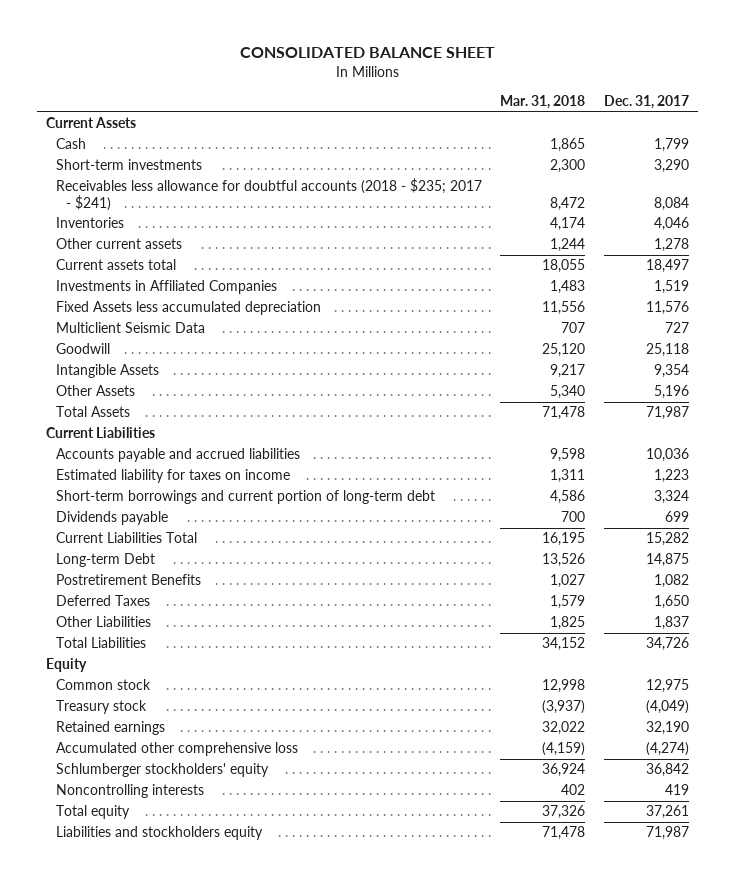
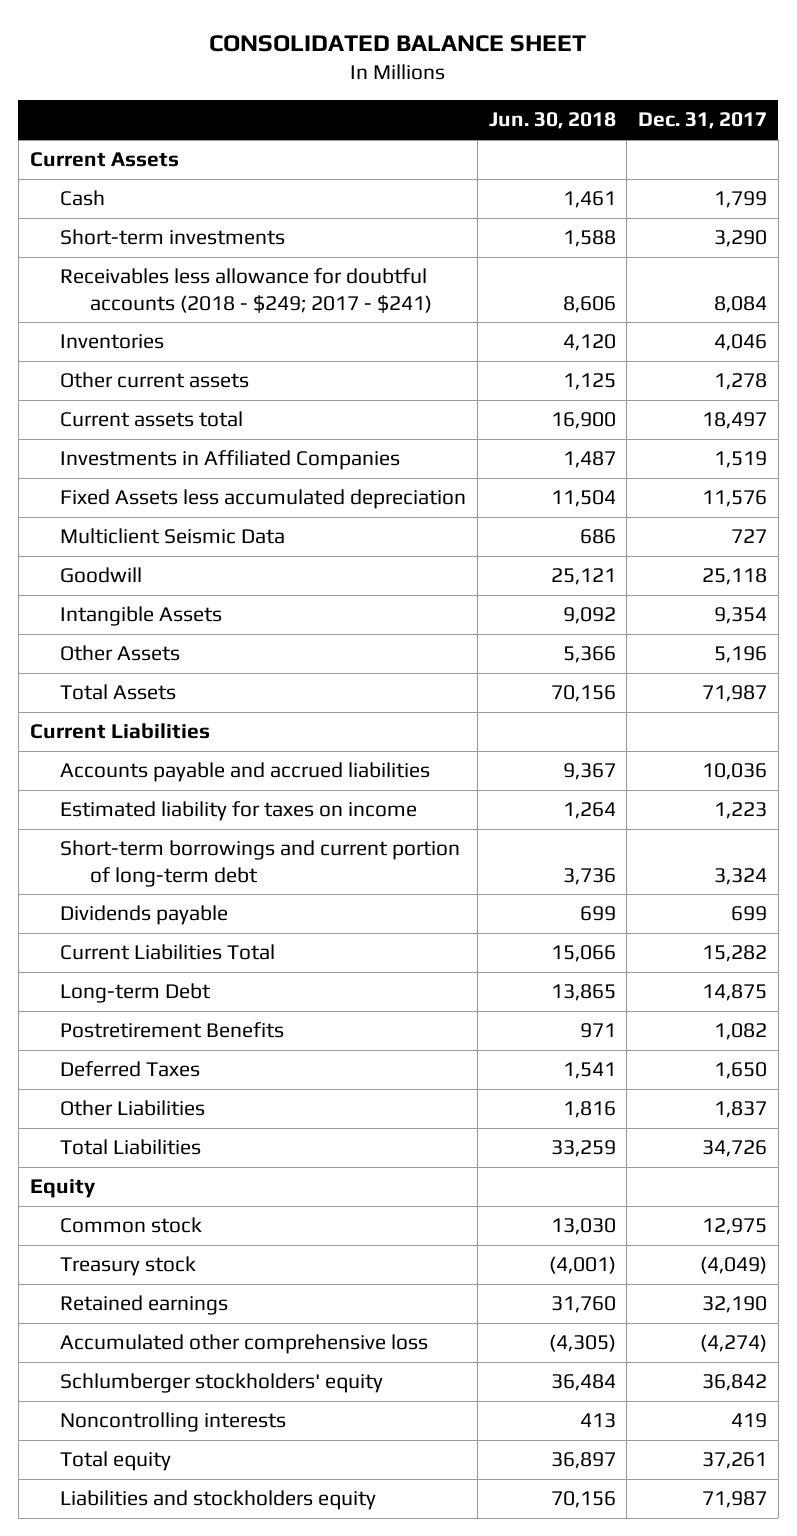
[500,94,586,109] Mar. 31, 2018 -> none
none -> [488,112,616,130] Jun. 30, 2018
[55,178,482,211] Receivables less allowance for doubtful accounts (2018 - $235; 2017 - $241) -> [59,268,433,313] Receivables less allowance for doubtful accounts (2018 - $249; 2017 - $241)

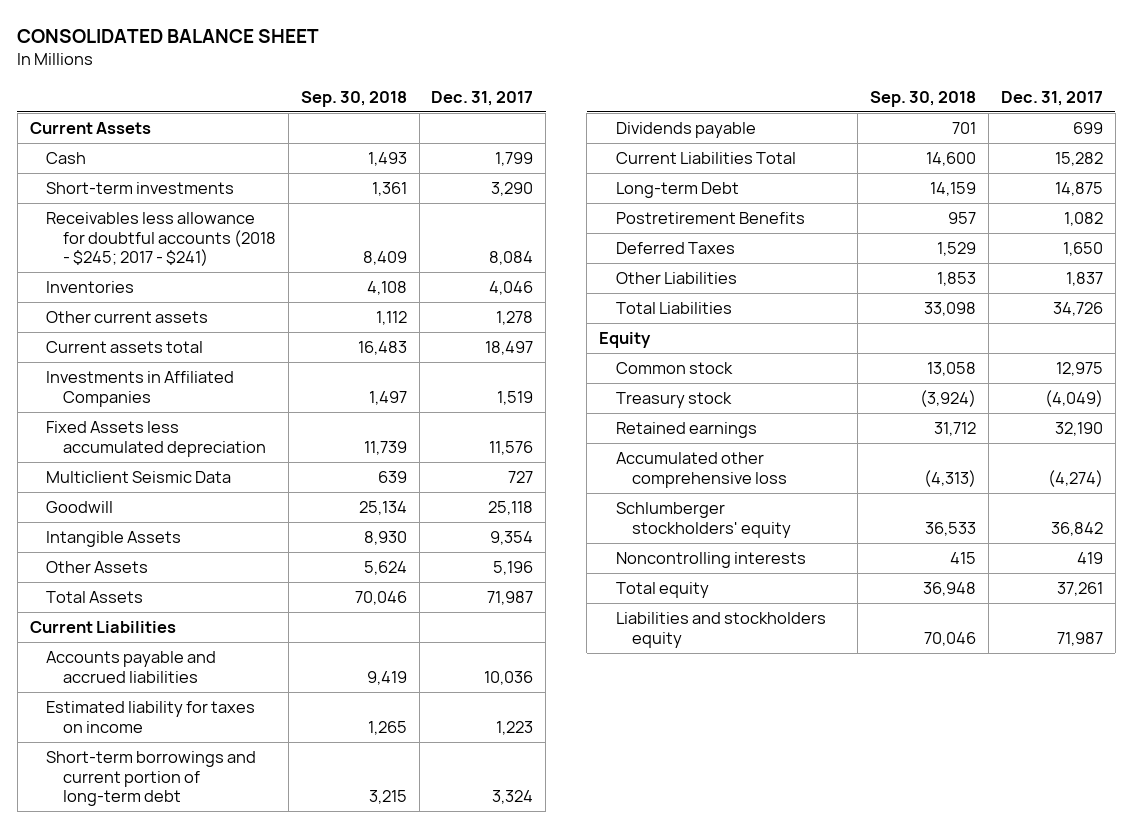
[488,112,616,130] Jun. 30, 2018 -> none
none -> [300,90,407,107] Sep. 30, 2018
[59,268,433,313] Receivables less allowance for doubtful accounts (2018 - $249; 2017 - $241) -> [46,212,276,267] Receivables less allowance for doubtful accounts (2018 - $245; 2017 - $241)

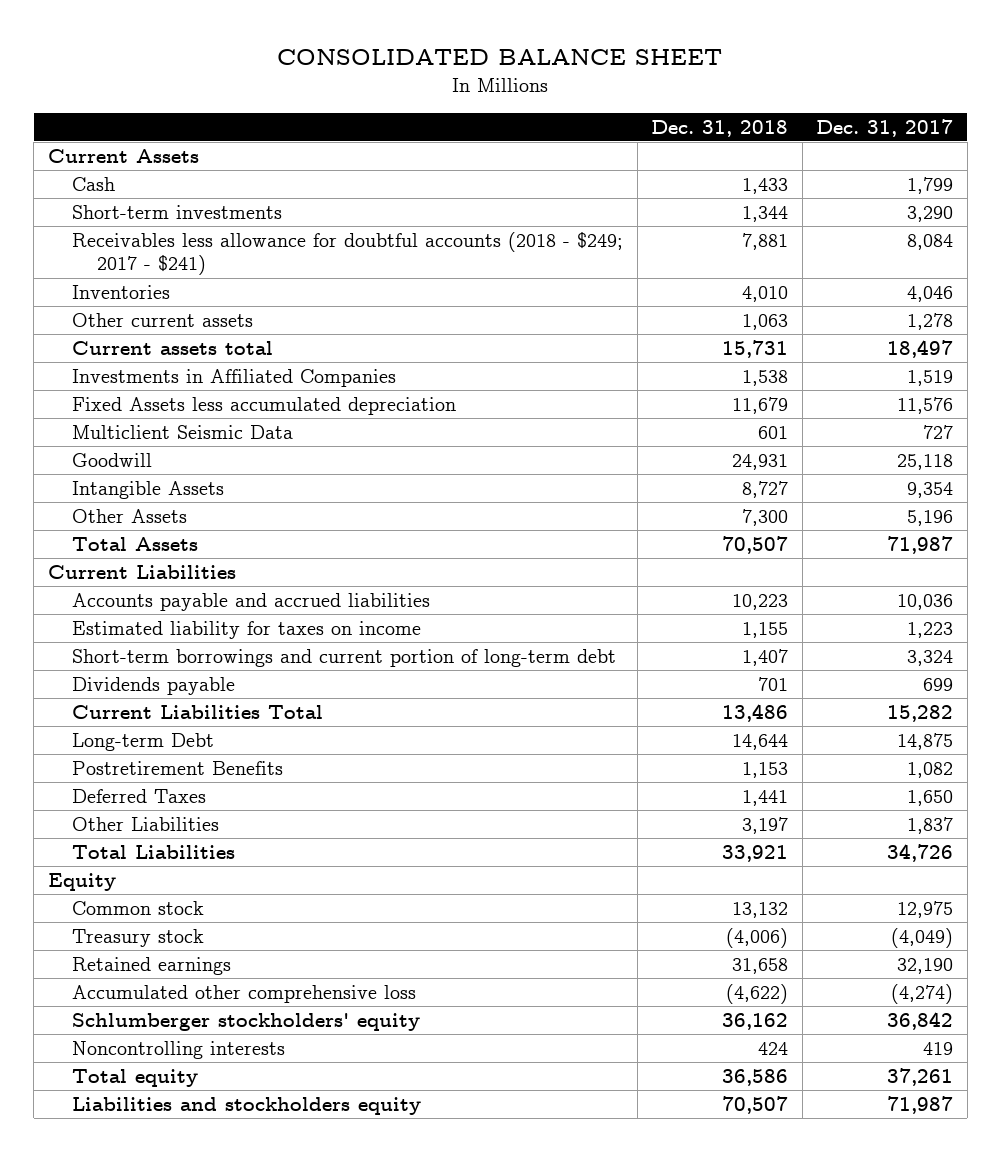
[300,90,407,107] Sep. 30, 2018 -> none
none -> [651,119,789,137] Dec. 31, 2018
[46,212,276,267] Receivables less allowance for doubtful accounts (2018 - $245; 2017 - $241) -> [72,232,624,276] Receivables less allowance for doubtful accounts (2018 - $249; 2017 - $241)

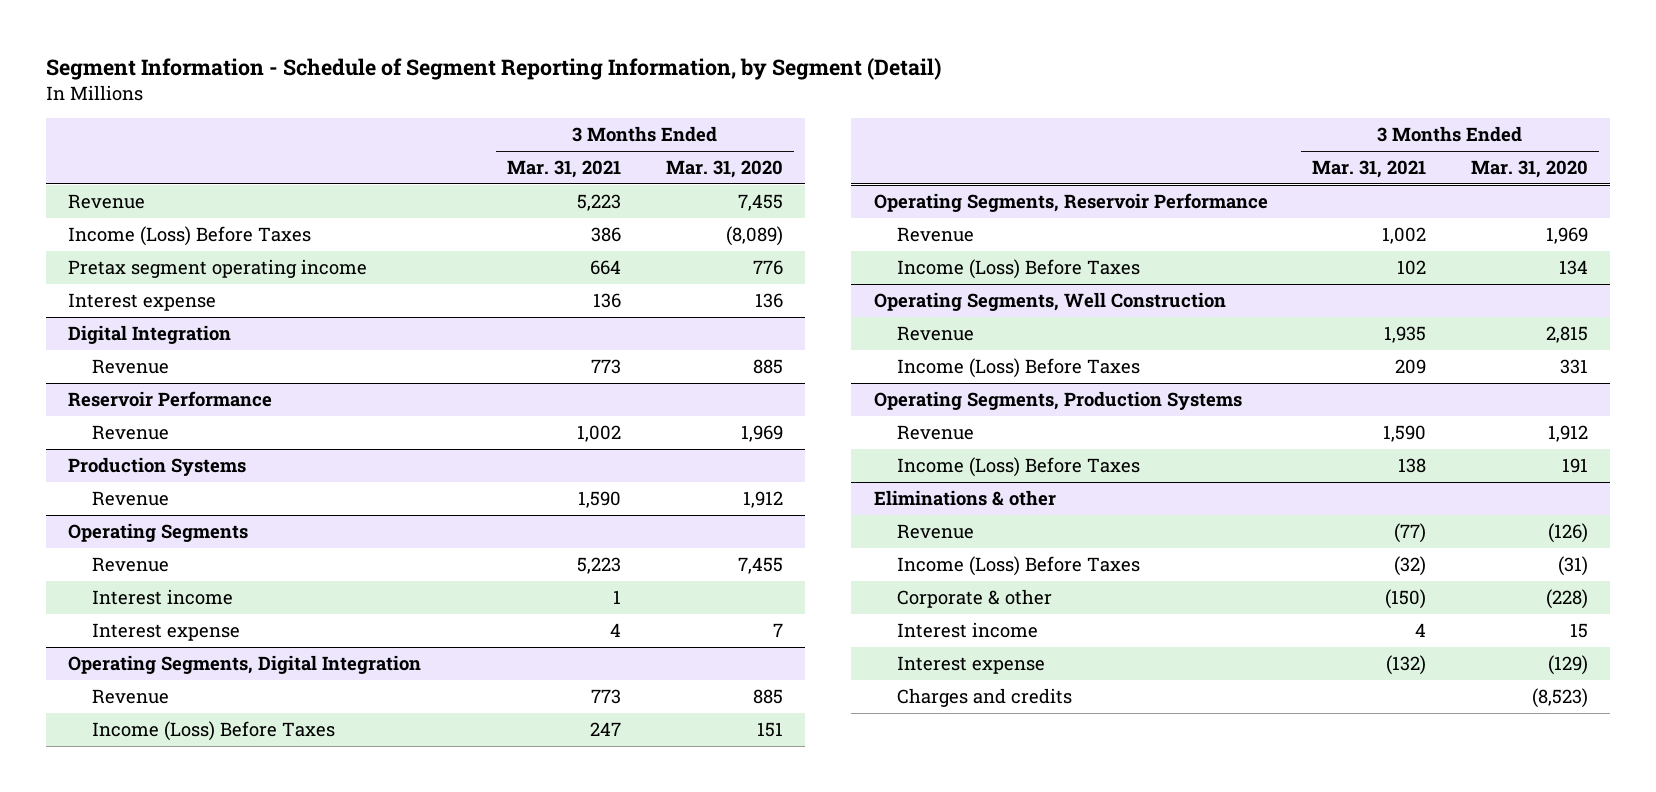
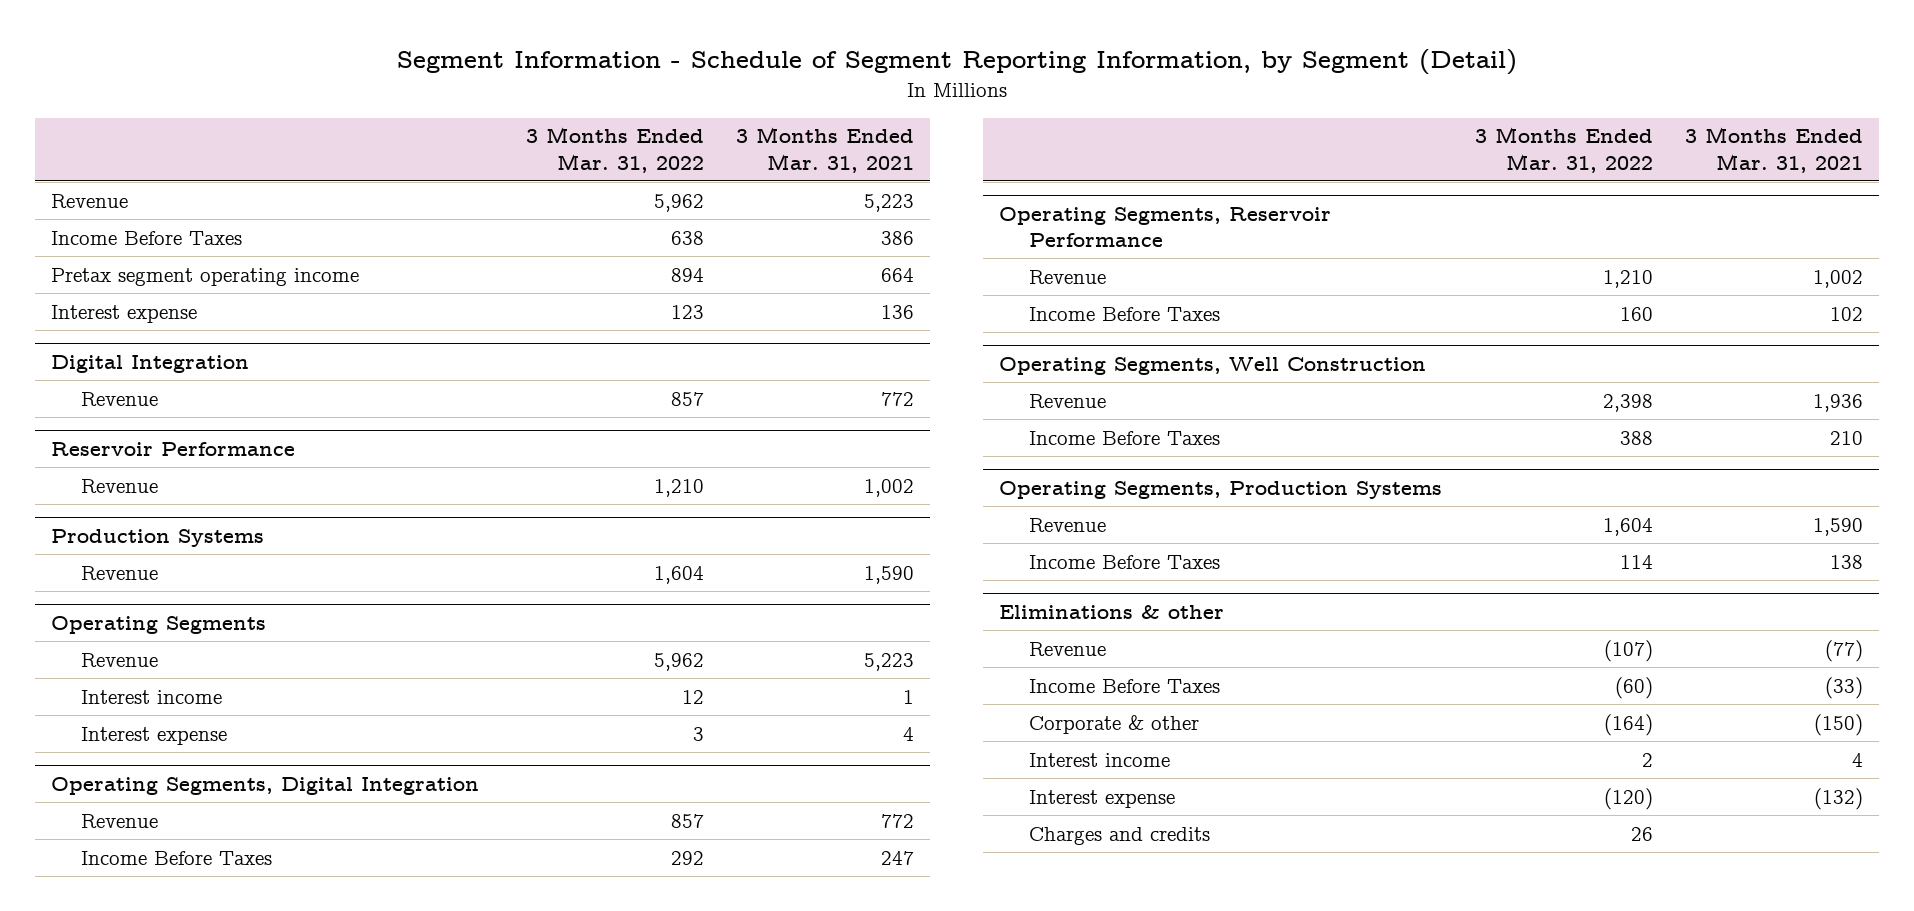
[665,160,783,179] Mar. 31, 2020 -> none
none -> [526,127,705,173] 3 Months Ended Mar. 31, 2022
[68,225,312,246] Income (Loss) Before Taxes -> [50,230,242,245] Income Before Taxes
[591,358,622,374] 773 -> [881,391,915,406] 772
[591,688,622,704] 773 -> [881,813,915,828] 772
[92,720,336,741] Income (Loss) Before Taxes -> [80,850,272,865] Income Before Taxes
[897,258,1141,279] Income (Loss) Before Taxes -> [1029,306,1221,321] Income Before Taxes
[1384,325,1427,343] 1,935 -> [1812,393,1863,412] 1,936
[897,357,1141,378] Income (Loss) Before Taxes -> [1029,430,1221,445] Income Before Taxes
[1395,358,1427,374] 209 -> [1829,430,1863,445] 210
[897,456,1141,477] Income (Loss) Before Taxes -> [1029,554,1221,569] Income Before Taxes
[897,555,1141,576] Income (Loss) Before Taxes -> [1029,678,1221,693] Income Before Taxes
[1394,555,1427,576] (32) -> [1824,676,1863,699] (33)

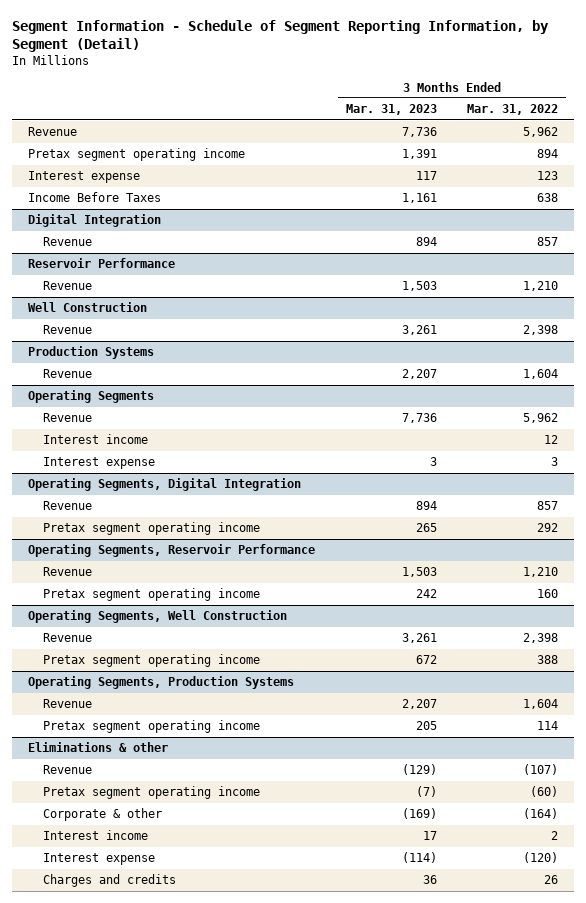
[736,127,915,173] 3 Months Ended Mar. 31, 2021 -> none
none -> [345,104,437,116] Mar. 31, 2023
[50,230,242,245] Income Before Taxes -> [27,192,161,203] Income Before Taxes
none -> [27,302,147,313] Well Construction
none -> [42,325,92,335] Revenue
[80,850,272,865] Income Before Taxes -> [42,522,260,536] Pretax segment operating income
[1029,306,1221,321] Income Before Taxes -> none
none -> [42,588,260,602] Pretax segment operating income
[1029,430,1221,445] Income Before Taxes -> [42,654,260,668] Pretax segment operating income
[1029,554,1221,569] Income Before Taxes -> [42,720,260,734] Pretax segment operating income
[1029,678,1221,693] Income Before Taxes -> none
none -> [42,786,260,800] Pretax segment operating income

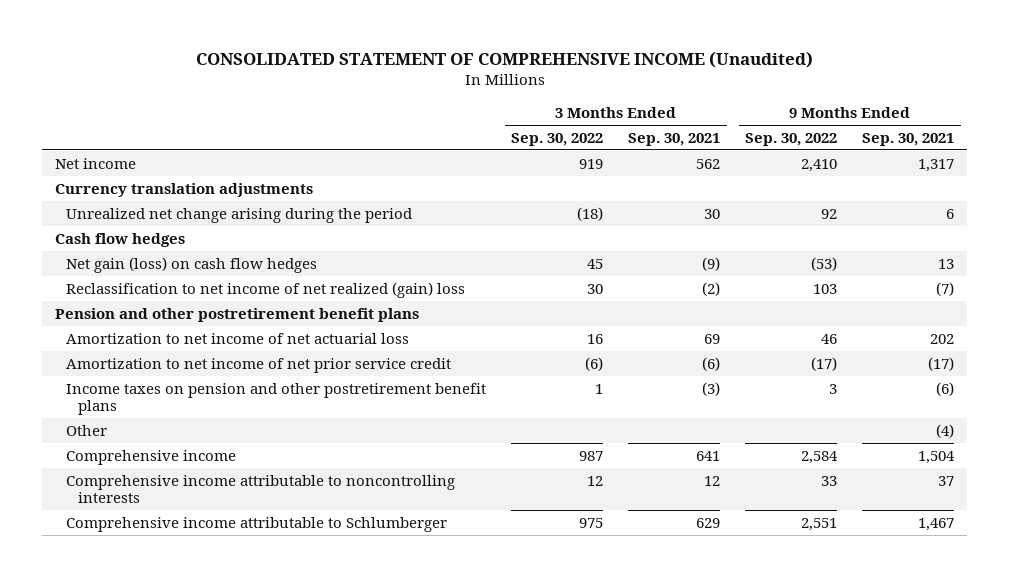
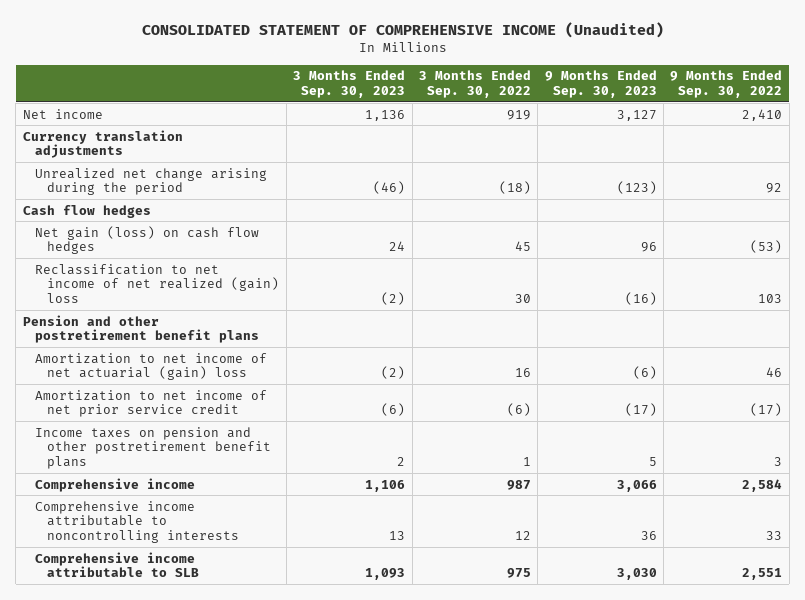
[628,132,721,146] Sep. 30, 2021 -> none
[862,132,955,146] Sep. 30, 2021 -> none
none -> [293,70,406,98] 3 Months Ended Sep. 30, 2023
none -> [544,70,657,98] 9 Months Ended Sep. 30, 2023
[66,332,410,344] Amortization to net income of net actuarial loss -> [35,352,268,381] Amortization to net income of net actuarial (gain) loss
[66,424,108,436] Other -> none
[66,516,448,532] Comprehensive income attributable to Schlumberger -> [35,551,200,578] Comprehensive income attributable to SLB

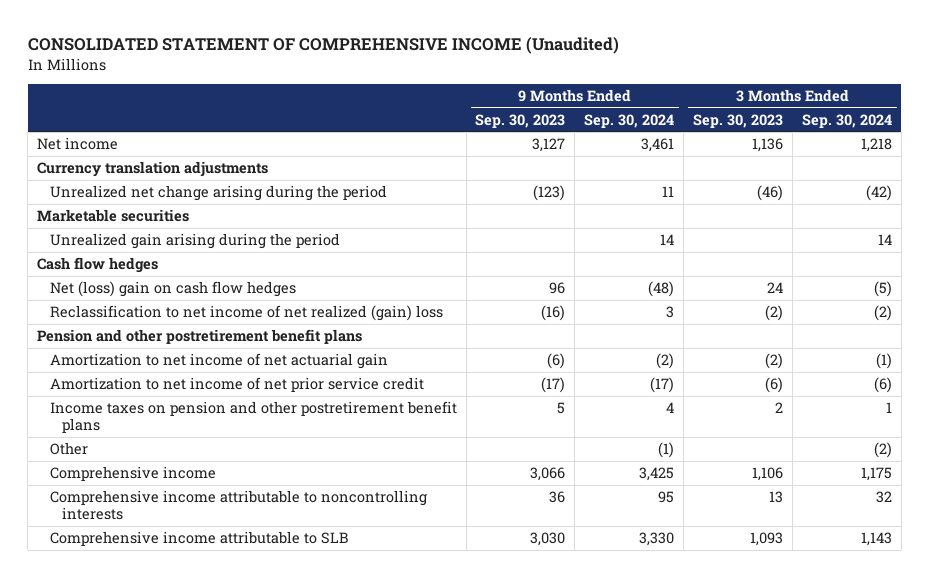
[418,70,531,98] 3 Months Ended Sep. 30, 2022 -> none
[670,70,783,98] 9 Months Ended Sep. 30, 2022 -> none
none -> [584,113,675,128] Sep. 30, 2024
none -> [801,113,892,128] Sep. 30, 2024
none -> [37,209,190,223] Marketable securities
none -> [49,233,340,250] Unrealized gain arising during the period
[35,225,260,255] Net gain (loss) on cash flow hedges -> [49,281,296,298] Net (loss) gain on cash flow hedges
[35,352,268,381] Amortization to net income of net actuarial (gain) loss -> [49,353,388,370] Amortization to net income of net actuarial gain
none -> [49,442,88,456] Other

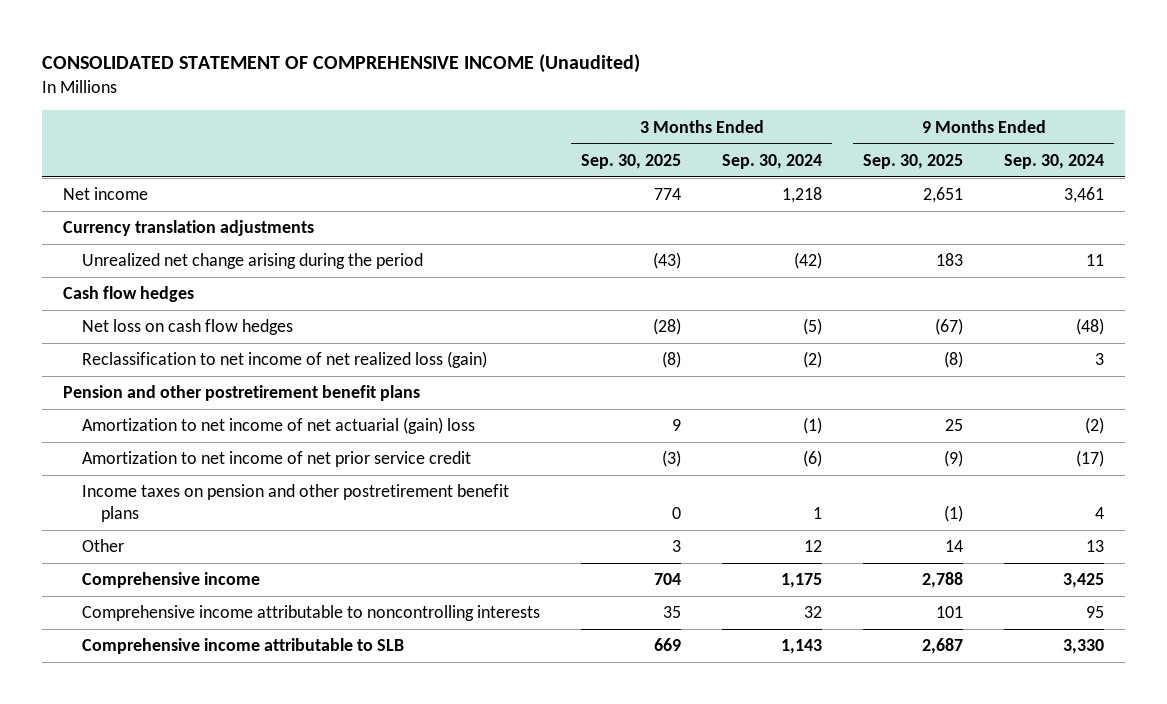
[475,113,566,128] Sep. 30, 2023 -> none
[693,113,784,128] Sep. 30, 2023 -> none
none -> [581,153,682,169] Sep. 30, 2025
none -> [863,153,964,169] Sep. 30, 2025
[37,209,190,223] Marketable securities -> none
[49,233,340,250] Unrealized gain arising during the period -> none
[49,281,296,298] Net (loss) gain on cash flow hedges -> [82,319,294,336] Net loss on cash flow hedges
[49,305,443,322] Reclassification to net income of net realized (gain) loss -> [82,351,488,369] Reclassification to net income of net realized loss (gain)
[49,353,388,370] Amortization to net income of net actuarial gain -> [82,417,476,435] Amortization to net income of net actuarial (gain) loss
[658,442,675,459] (1) -> [1086,540,1105,553] 13
[873,442,892,459] (2) -> [804,540,823,553] 12

